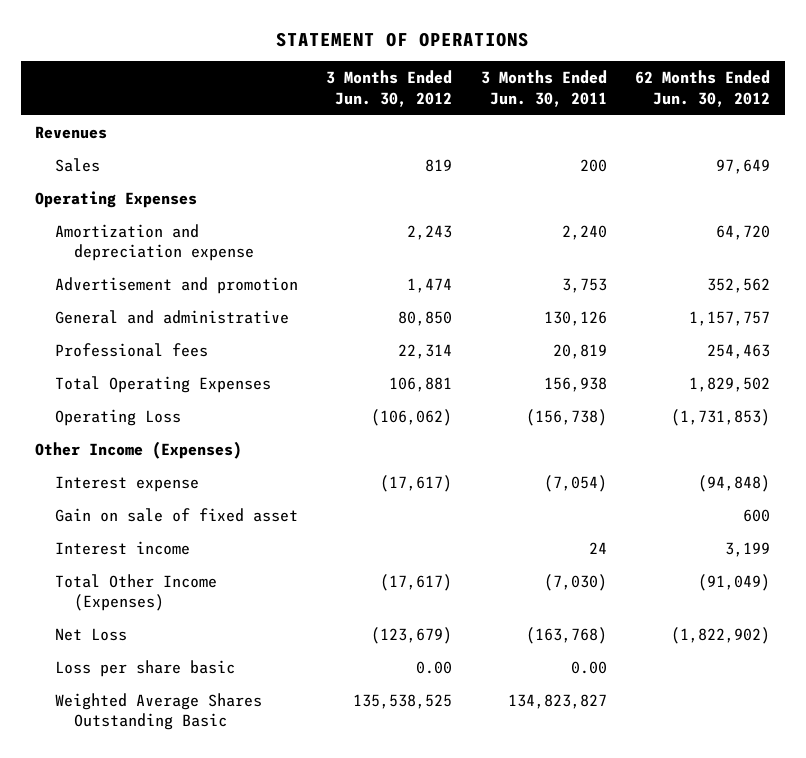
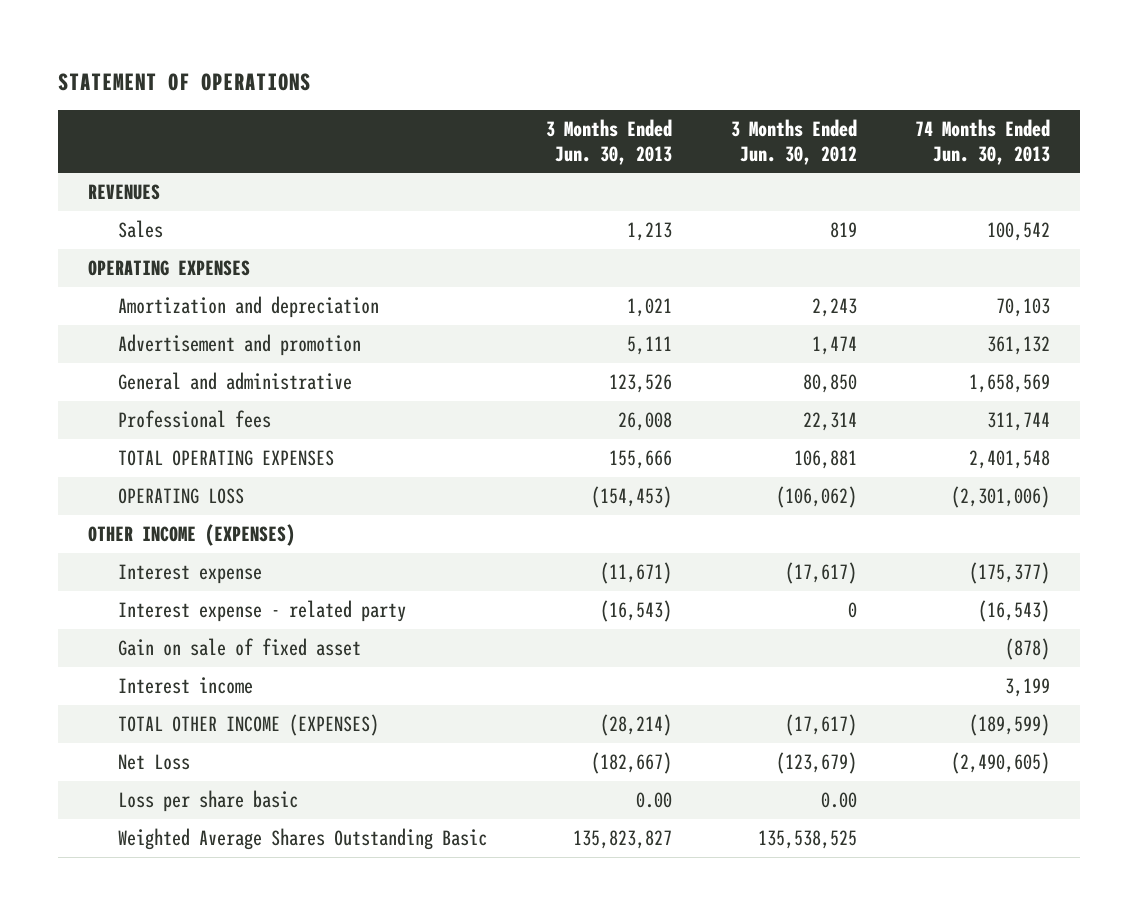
[480,70,607,107] 3 Months Ended Jun. 30, 2011 -> none
[635,70,771,107] 62 Months Ended Jun. 30, 2012 -> none
none -> [546,119,673,165] 3 Months Ended Jun. 30, 2013
none -> [915,119,1051,165] 74 Months Ended Jun. 30, 2013
[35,125,108,139] Revenues -> [87,183,160,200] REVENUES
[35,190,198,208] Operating Expenses -> [87,259,250,276] OPERATING EXPENSES
[54,223,255,262] Amortization and depreciation expense -> [118,295,380,318] Amortization and depreciation
[54,375,271,393] Total Operating Expenses -> [118,449,335,466] TOTAL OPERATING EXPENSES
[54,408,181,426] Operating Loss -> [118,487,245,504] OPERATING LOSS
[35,440,243,459] Other Income (Expenses) -> [87,523,295,546] OTHER INCOME (EXPENSES)
none -> [118,599,407,622] Interest expense - related party
[54,573,217,612] Total Other Income (Expenses) -> [118,713,380,736] TOTAL OTHER INCOME (EXPENSES)

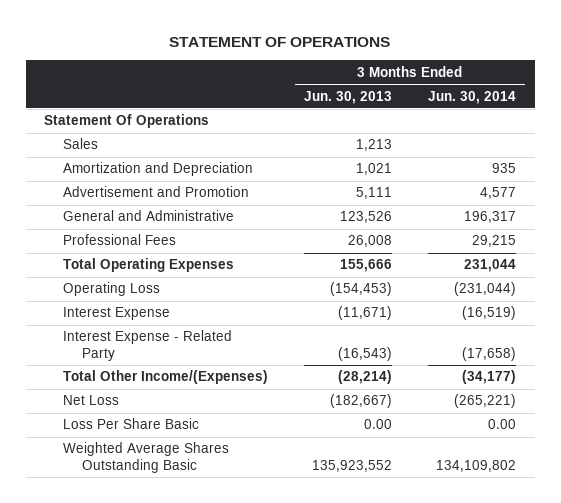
[730,119,857,165] 3 Months Ended Jun. 30, 2012 -> none
[915,119,1051,165] 74 Months Ended Jun. 30, 2013 -> none
none -> [428,90,517,104] Jun. 30, 2014
[87,183,160,200] REVENUES -> none
none -> [44,114,210,129] Statement Of Operations
[87,259,250,276] OPERATING EXPENSES -> none
[87,523,295,546] OTHER INCOME (EXPENSES) -> none
[118,637,362,656] Gain on sale of fixed asset -> none
[118,676,254,694] Interest income -> none
[118,295,380,318] Amortization and depreciation -> [63,162,254,177] Amortization and Depreciation
[118,333,362,356] Advertisement and promotion -> [63,186,250,198] Advertisement and Promotion
[118,371,353,390] General and administrative -> [63,210,235,222] General and Administrative
[118,409,272,428] Professional fees -> [63,234,177,246] Professional Fees
[118,449,335,466] TOTAL OPERATING EXPENSES -> [63,258,235,273] Total Operating Expenses
[118,487,245,504] OPERATING LOSS -> [63,282,161,297] Operating Loss
[118,563,263,584] Interest expense -> [63,307,171,321] Interest Expense
[118,599,407,622] Interest expense - related party -> [63,330,233,361] Interest Expense - Related Party
[118,713,380,736] TOTAL OTHER INCOME (EXPENSES) -> [63,370,269,385] Total Other Income/(Expenses)
[118,789,299,812] Loss per share basic -> [63,418,200,430] Loss Per Share Basic
[573,829,673,849] 135,823,827 -> [312,459,393,472] 135,923,552

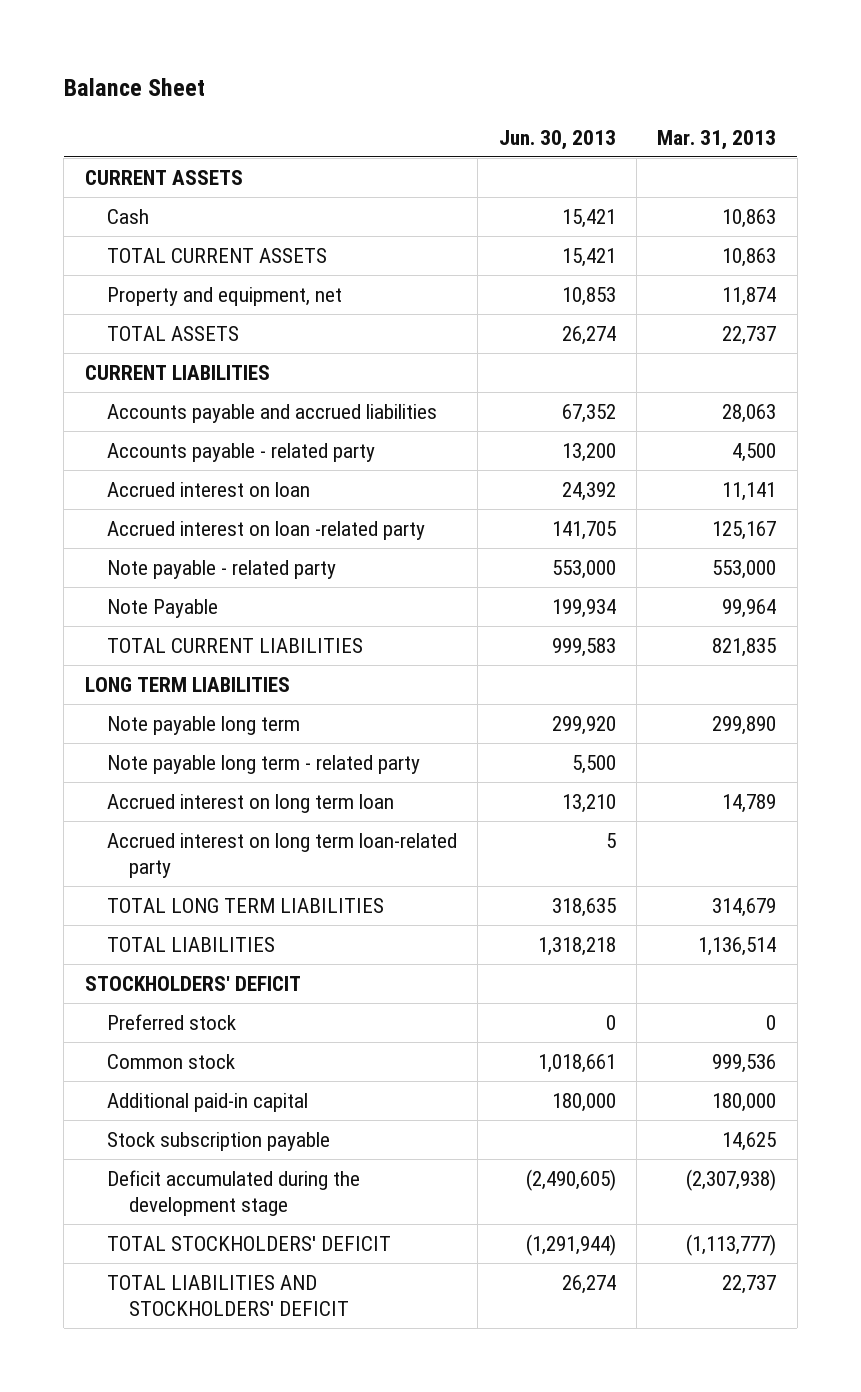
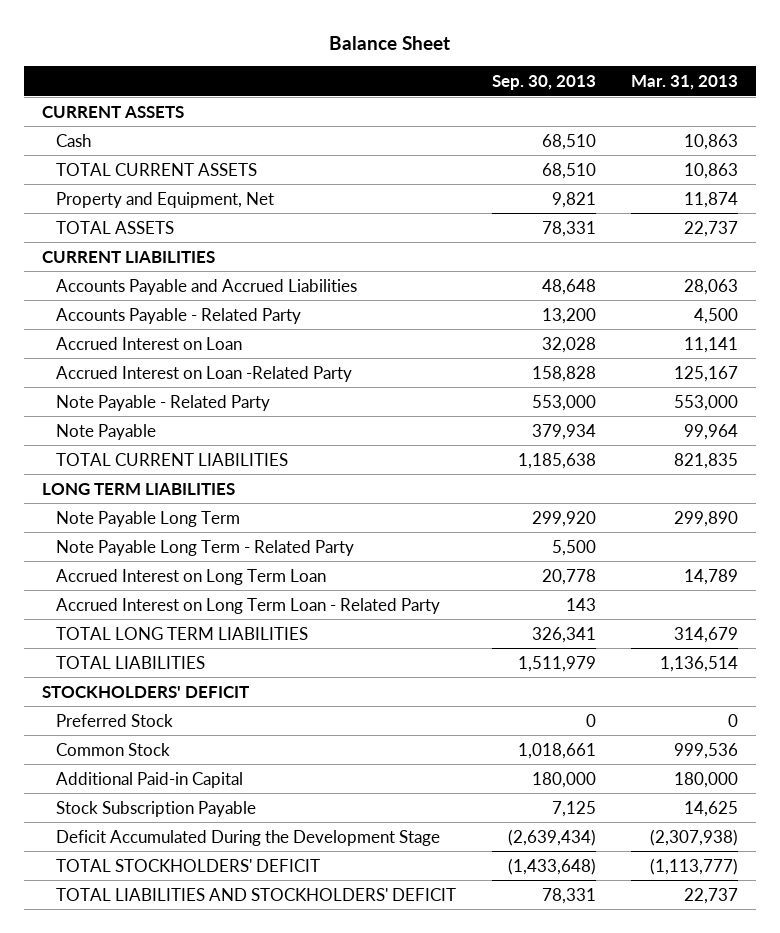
[498,129,616,150] Jun. 30, 2013 -> none
none -> [491,75,596,91] Sep. 30, 2013
[106,287,342,307] Property and equipment, net -> [56,191,275,208] Property and Equipment, Net
[106,404,437,424] Accounts payable and accrued liabilities -> [56,278,358,295] Accounts Payable and Accrued Liabilities
[106,443,375,463] Accounts payable - related party -> [56,307,302,324] Accounts Payable - Related Party
[106,482,310,498] Accrued interest on loan -> [56,336,243,350] Accrued Interest on Loan
[106,521,425,541] Accrued interest on loan -related party -> [56,365,353,382] Accrued Interest on Loan -Related Party
[106,560,336,580] Note payable - related party -> [56,394,271,411] Note Payable - Related Party
[106,716,300,736] Note payable long term -> [56,510,241,527] Note Payable Long Term
[106,755,420,775] Note payable long term - related party -> [56,539,355,556] Note Payable Long Term - Related Party
[106,794,394,814] Accrued interest on long term loan -> [56,568,327,585] Accrued Interest on Long Term Loan
[106,833,457,878] Accrued interest on long term loan-related party -> [56,597,441,614] Accrued Interest on Long Term Loan - Related Party
[106,1014,236,1031] Preferred stock -> [56,713,174,727] Preferred Stock
[106,1054,235,1070] Common stock -> [56,742,171,756] Common Stock
[106,1093,308,1113] Additional paid-in capital -> [56,771,244,788] Additional Paid-in Capital
[106,1132,330,1152] Stock subscription payable -> [56,800,257,817] Stock Subscription Payable
[106,1170,360,1216] Deficit accumulated during the development stage -> [56,829,441,846] Deficit Accumulated During the Development Stage

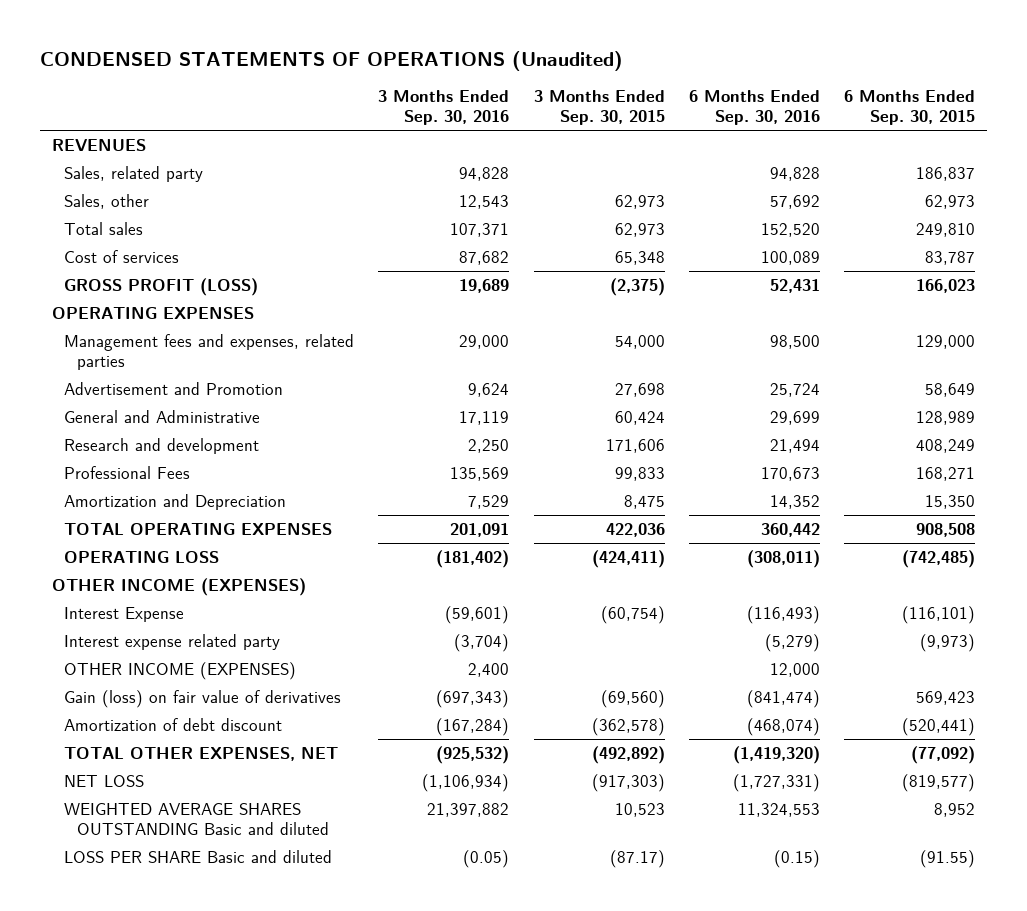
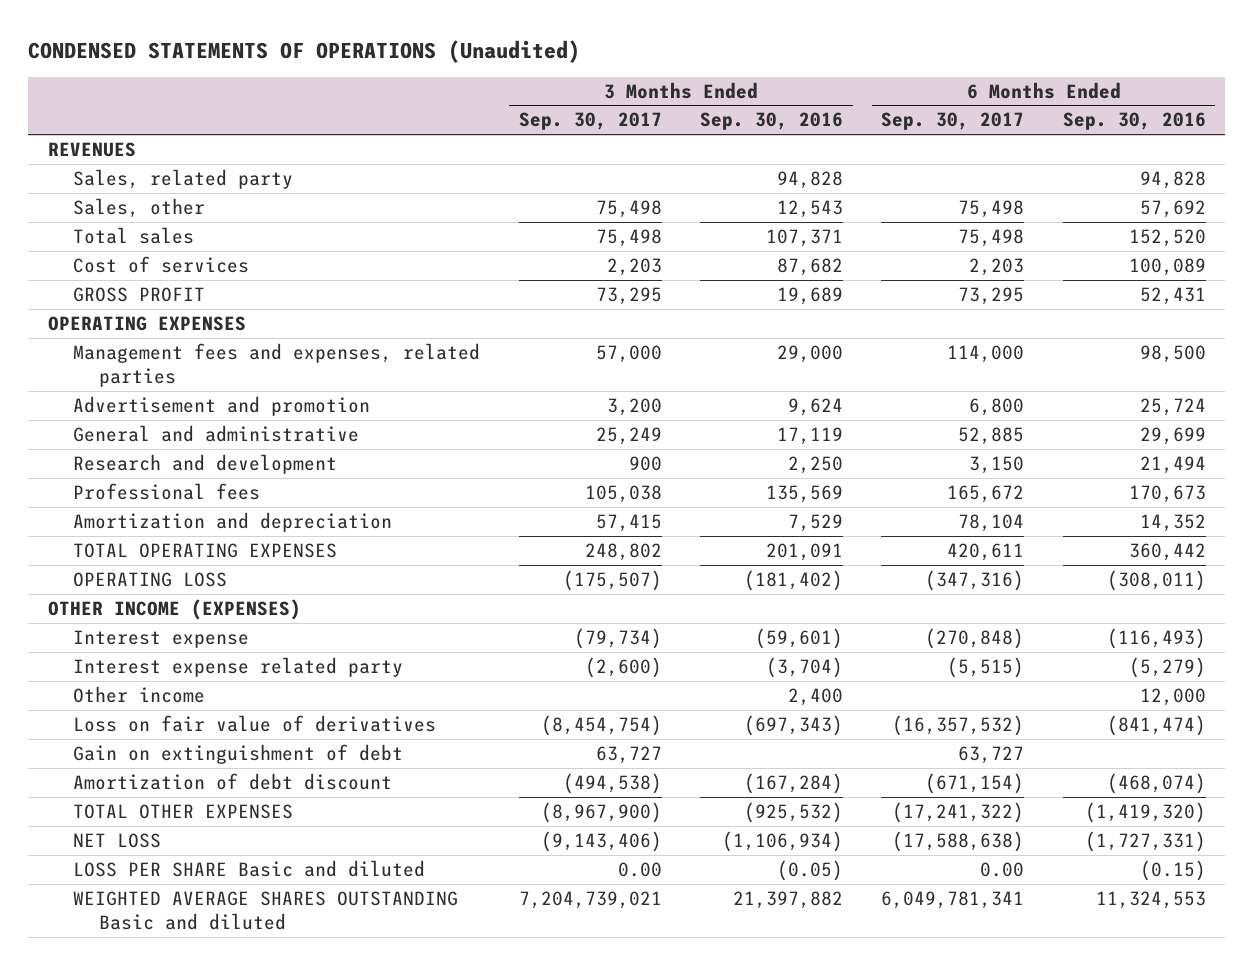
[533,90,665,126] 3 Months Ended Sep. 30, 2015 -> none
[843,90,975,126] 6 Months Ended Sep. 30, 2015 -> none
none -> [518,112,662,131] Sep. 30, 2017
none -> [881,112,1025,131] Sep. 30, 2017
[64,277,259,296] GROSS PROFIT (LOSS) -> [73,287,206,303] GROSS PROFIT
[64,381,284,395] Advertisement and Promotion -> [73,396,371,417] Advertisement and promotion
[64,409,261,423] General and Administrative -> [73,425,360,443] General and administrative
[64,465,191,479] Professional Fees -> [73,483,261,501] Professional fees
[64,493,287,510] Amortization and Depreciation -> [73,512,393,533] Amortization and depreciation
[64,606,185,622] Interest Expense -> [73,630,250,649] Interest expense
[64,661,297,680] OTHER INCOME (EXPENSES) -> [73,686,206,704] Other income
[64,689,342,708] Gain (loss) on fair value of derivatives -> [73,715,437,733] Loss on fair value of derivatives
none -> [73,744,404,765] Gain on extinguishment of debt
[64,745,339,761] TOTAL OTHER EXPENSES, NET -> [73,804,294,820] TOTAL OTHER EXPENSES
[64,802,329,835] WEIGHTED AVERAGE SHARES OUTSTANDING Basic and diluted -> [73,891,459,930] WEIGHTED AVERAGE SHARES OUTSTANDING Basic and diluted

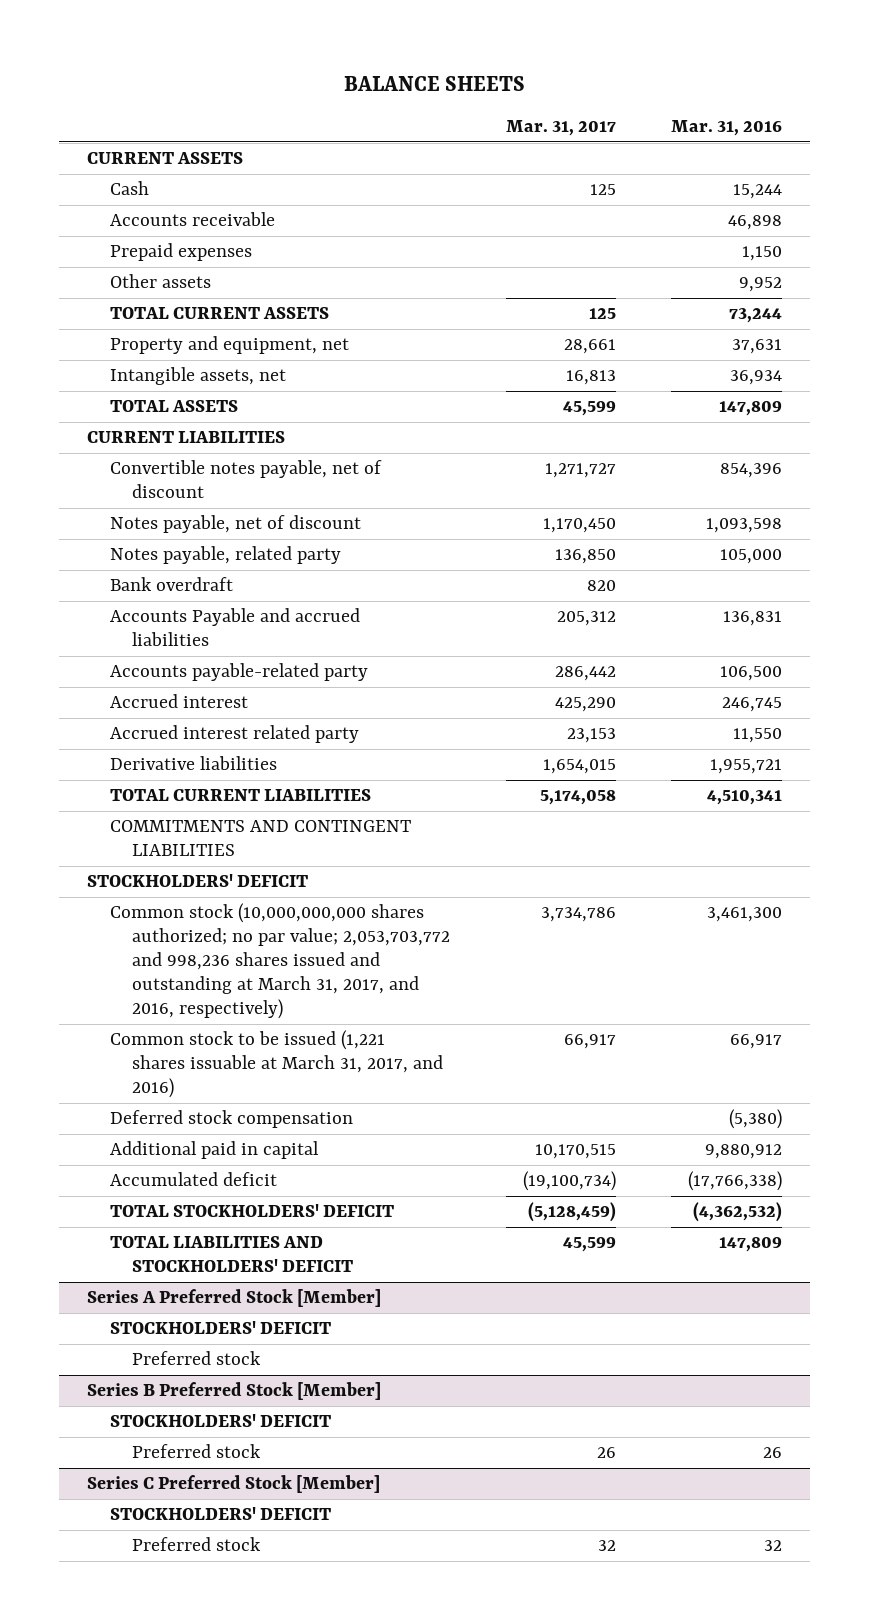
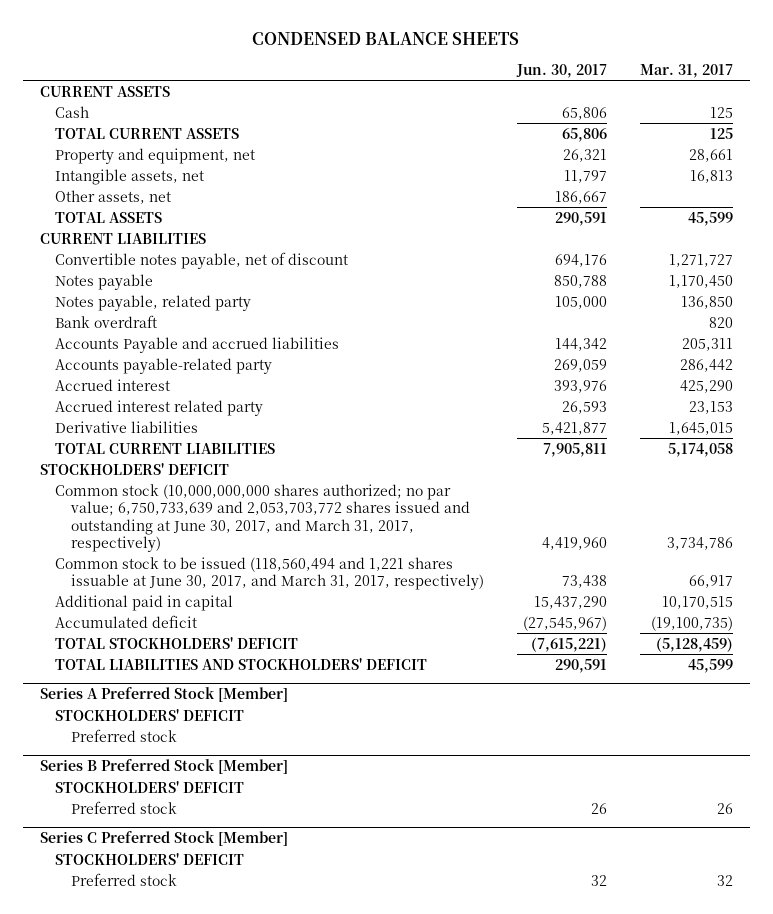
[343,75,525,91] BALANCE SHEETS -> [252,31,520,45] CONDENSED BALANCE SHEETS
[671,120,783,137] Mar. 31, 2016 -> none
none -> [516,63,608,78] Jun. 30, 2017
[109,212,275,227] Accounts receivable -> none
[109,243,252,262] Prepaid expenses -> none
[109,274,211,289] Other assets -> none
none -> [55,189,172,204] Other assets, net
[109,515,361,534] Notes payable, net of discount -> [55,273,154,290] Notes payable
[556,611,616,627] 205,312 -> [682,337,734,351] 205,311
[542,759,616,775] 1,654,015 -> [669,421,734,435] 1,645,015
[109,820,411,857] COMMITMENTS AND CONTINGENT LIABILITIES -> none
[109,1110,353,1129] Deferred stock compensation -> none
[109,903,451,1019] Common stock (10,000,000,000 shares authorized; no par value; 2,053,703,772 and 998,236 shares issued and outstanding at March 31, 2017, and 2016, respectively) -> [55,483,470,553] Common stock (10,000,000,000 shares authorized; no par value; 6,750,733,639 and 2,053,703,772 shares issued and outstanding at June 30, 2017, and March 31, 2017, respectively)
[109,1030,444,1099] Common stock to be issued (1,221 shares issuable at March 31, 2017, and 2016) -> [55,556,484,591] Common stock to be issued (118,560,494 and 1,221 shares issuable at June 30, 2017, and March 31, 2017, respectively)
[522,1171,616,1192] (19,100,734) -> [651,615,734,631] (19,100,735)

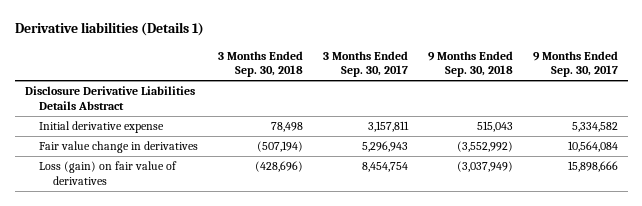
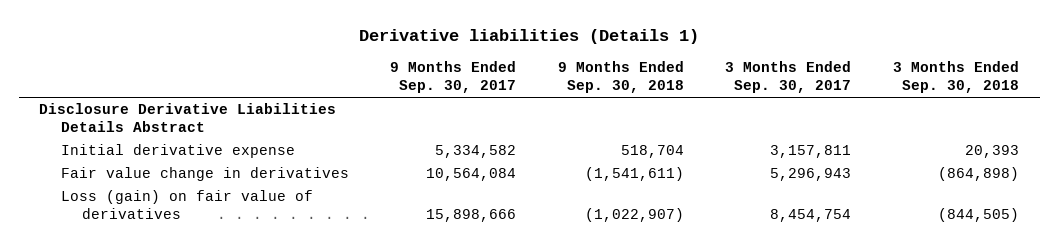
[270,122,303,133] 78,498 -> [965,145,1020,159] 20,393
[476,121,513,133] 515,043 -> [620,145,684,159] 518,704
[256,141,303,153] (507,194) -> [938,167,1020,182] (864,898)
[456,141,513,153] (3,552,992) -> [584,167,684,182] (1,541,611)
[254,161,303,173] (428,696) -> [938,208,1020,223] (844,505)
[456,161,513,173] (3,037,949) -> [584,208,684,223] (1,022,907)

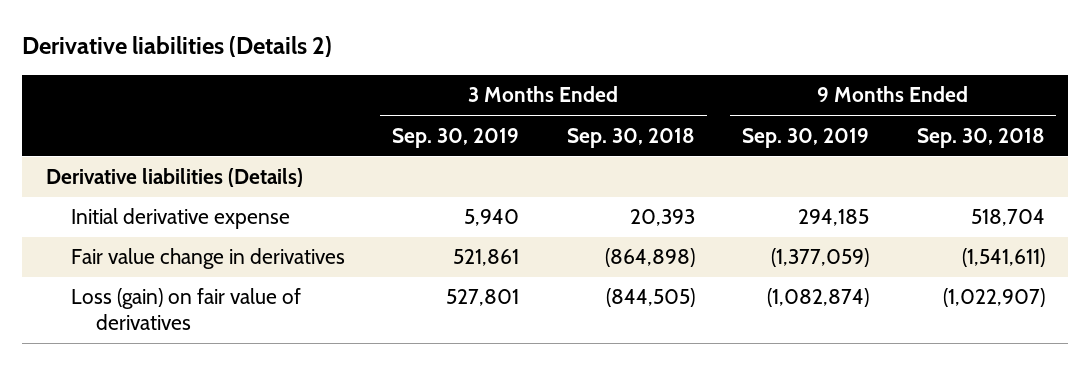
[359,29,700,45] Derivative liabilities (Details 1) -> [22,36,333,58] Derivative liabilities (Details 2)
[390,61,517,94] 9 Months Ended Sep. 30, 2017 -> none
[725,61,852,94] 3 Months Ended Sep. 30, 2017 -> none
none -> [392,127,520,148] Sep. 30, 2019
none -> [742,127,870,148] Sep. 30, 2019
[39,103,337,133] Disclosure Derivative Liabilities Details Abstract -> [45,168,303,188] Derivative liabilities (Details)

